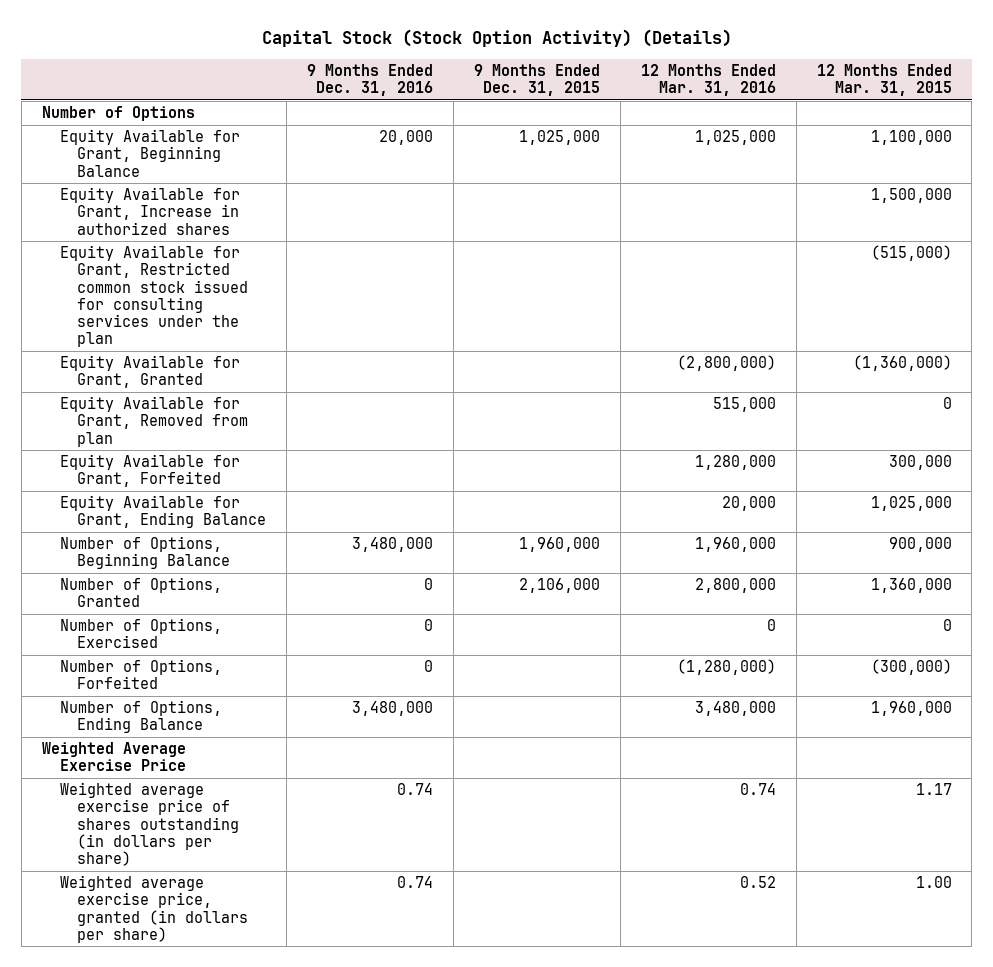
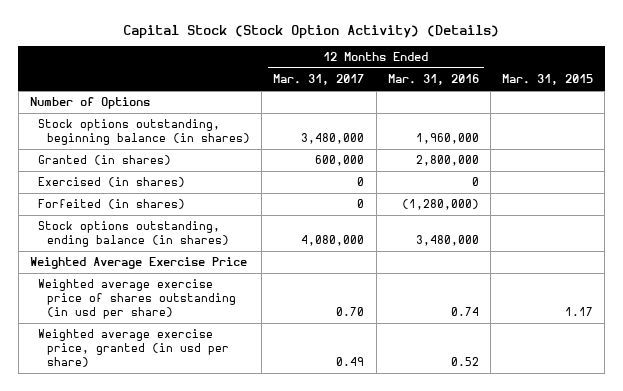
[307,64,434,97] 9 Months Ended Dec. 31, 2016 -> none
[473,64,600,97] 9 Months Ended Dec. 31, 2015 -> none
[816,64,952,97] 12 Months Ended Mar. 31, 2015 -> none
none -> [273,74,365,86] Mar. 31, 2017
none -> [501,74,593,86] Mar. 31, 2015
[59,129,240,177] Equity Available for Grant, Beginning Balance -> none
[59,187,240,235] Equity Available for Grant, Increase in authorized shares -> none
[59,245,249,347] Equity Available for Grant, Restricted common stock issued for consulting services under the plan -> none
[59,355,240,389] Equity Available for Grant, Granted -> none
[59,396,249,447] Equity Available for Grant, Removed from plan -> none
[59,454,240,488] Equity Available for Grant, Forfeited -> none
[59,495,267,529] Equity Available for Grant, Ending Balance -> none
[59,536,231,570] Number of Options, Beginning Balance -> [38,119,251,146] Stock options outstanding, beginning balance (in shares)
[59,577,222,608] Number of Options, Granted -> [38,155,172,166] Granted (in shares)
[59,618,222,649] Number of Options, Exercised -> [38,177,186,188] Exercised (in shares)
[59,659,222,690] Number of Options, Forfeited -> [38,199,186,210] Forfeited (in shares)
[59,700,222,734] Number of Options, Ending Balance -> [38,221,230,248] Stock options outstanding, ending balance (in shares)
[59,782,240,866] Weighted average exercise price of shares outstanding (in dollars per share) -> [38,279,237,320] Weighted average exercise price of shares outstanding (in usd per share)
[59,875,249,943] Weighted average exercise price, granted (in dollars per share) -> [38,329,230,368] Weighted average exercise price, granted (in usd per share)

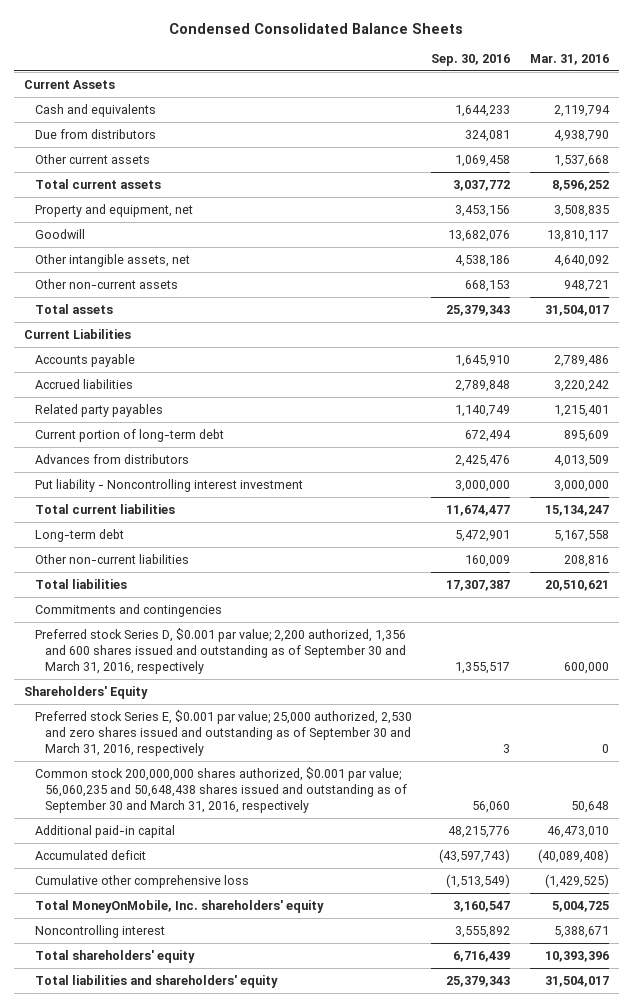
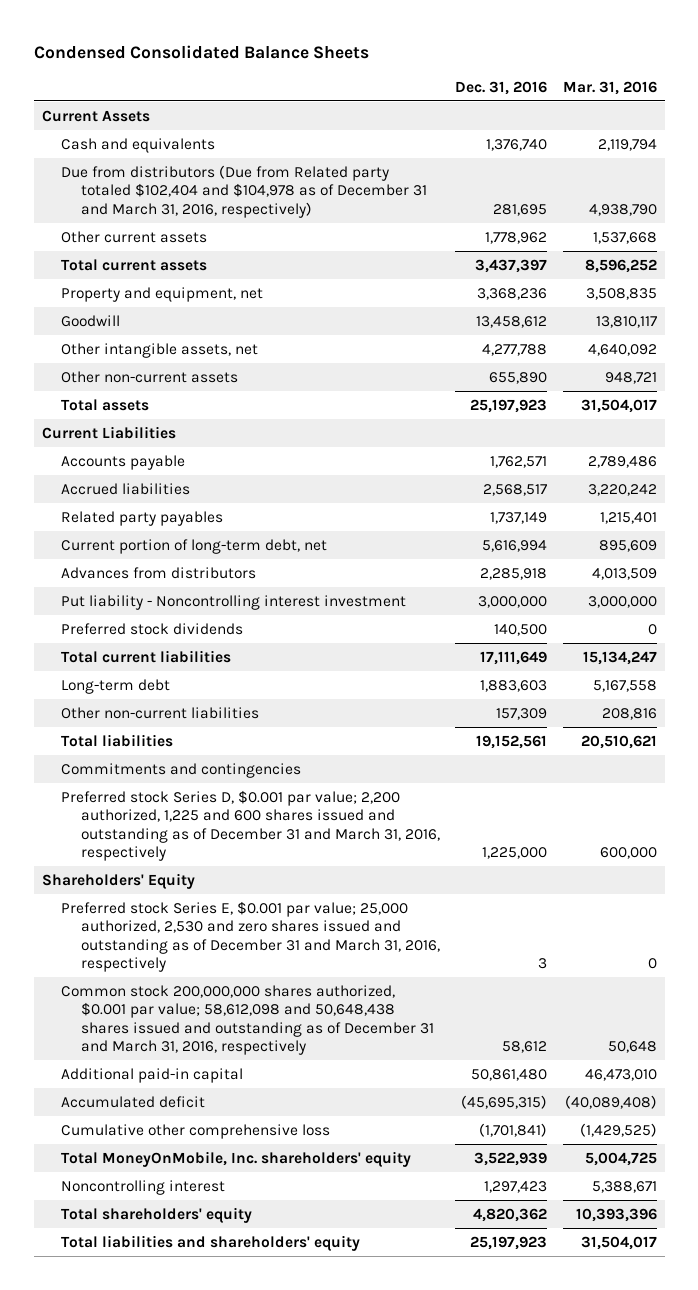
[431,54,511,67] Sep. 30, 2016 -> none
none -> [455,80,548,95] Dec. 31, 2016
[34,128,156,139] Due from distributors -> [61,164,427,218] Due from distributors (Due from Related party totaled $102,404 and $104,978 as of December 31 and March 31, 2016, respectively)
[34,428,224,442] Current portion of long-term debt -> [61,538,328,554] Current portion of long-term debt, net
none -> [61,622,244,635] Preferred stock dividends
[34,627,407,674] Preferred stock Series D, $0.001 par value; 2,200 authorized, 1,356 and 600 shares issued and outstanding as of September 30 and March 31, 2016, respectively -> [61,789,440,862] Preferred stock Series D, $0.001 par value; 2,200 authorized, 1,225 and 600 shares issued and outstanding as of December 31 and March 31, 2016, respectively
[34,709,412,756] Preferred stock Series E, $0.001 par value; 25,000 authorized, 2,530 and zero shares issued and outstanding as of September 30 and March 31, 2016, respectively -> [61,900,440,973] Preferred stock Series E, $0.001 par value; 25,000 authorized, 2,530 and zero shares issued and outstanding as of December 31 and March 31, 2016, respectively
[34,766,408,813] Common stock 200,000,000 shares authorized, $0.001 par value; 56,060,235 and 50,648,438 shares issued and outstanding as of September 30 and March 31, 2016, respectively -> [61,984,434,1056] Common stock 200,000,000 shares authorized, $0.001 par value; 58,612,098 and 50,648,438 shares issued and outstanding as of December 31 and March 31, 2016, respectively

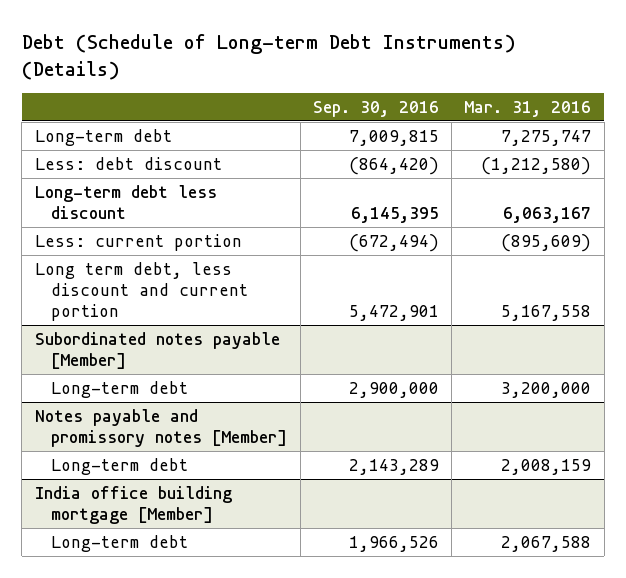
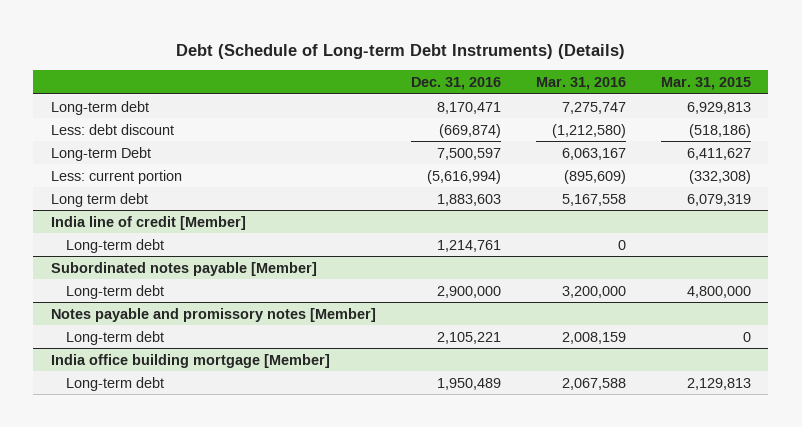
[312,101,439,118] Sep. 30, 2016 -> none
none -> [410,76,501,90] Dec. 31, 2016
none -> [660,76,751,90] Mar. 31, 2015
[34,184,217,219] Long-term debt less discount -> [50,146,151,161] Long-term Debt
[34,261,249,322] Long term debt, less discount and current portion -> [50,192,148,207] Long term debt
none -> [50,215,246,230] India line of credit [Member]
none -> [66,238,165,253] Long-term debt

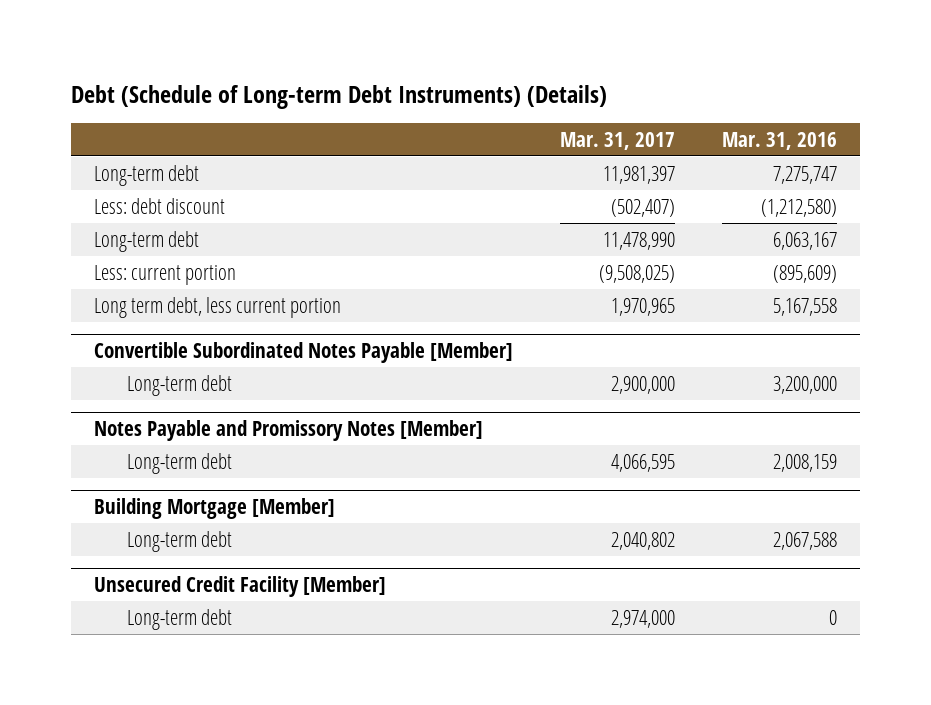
[410,76,501,90] Dec. 31, 2016 -> none
[660,76,751,90] Mar. 31, 2015 -> none
none -> [560,131,676,150] Mar. 31, 2017
[50,146,151,161] Long-term Debt -> [94,230,200,252] Long-term debt
[50,215,246,230] India line of credit [Member] -> none
[66,238,165,253] Long-term debt -> none
[50,192,148,207] Long term debt -> [94,296,342,318] Long term debt, less current portion
[50,261,317,276] Subordinated notes payable [Member] -> [94,341,514,363] Convertible Subordinated Notes Payable [Member]
[50,307,376,322] Notes payable and promissory notes [Member] -> [94,419,484,441] Notes Payable and Promissory Notes [Member]
[50,353,330,368] India office building mortgage [Member] -> [94,497,336,519] Building Mortgage [Member]
none -> [94,575,387,597] Unsecured Credit Facility [Member]
none -> [126,608,232,630] Long-term debt

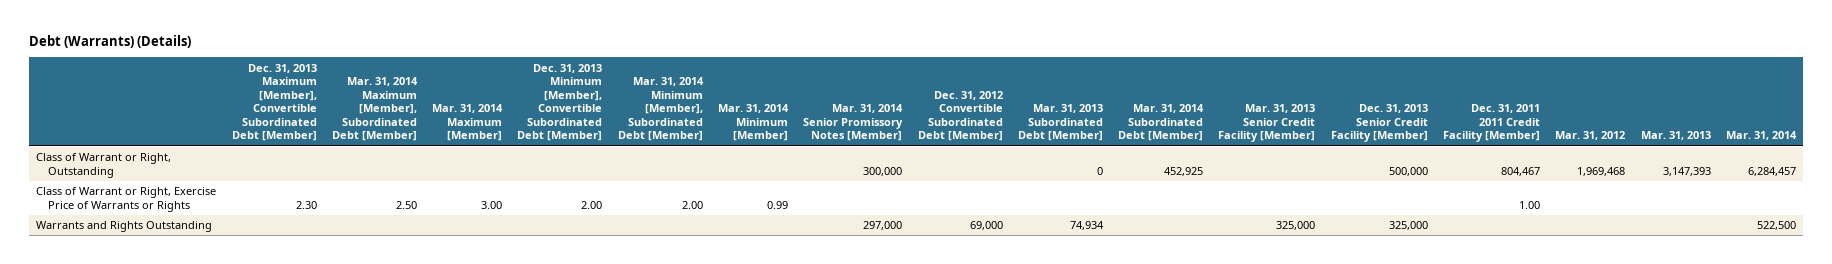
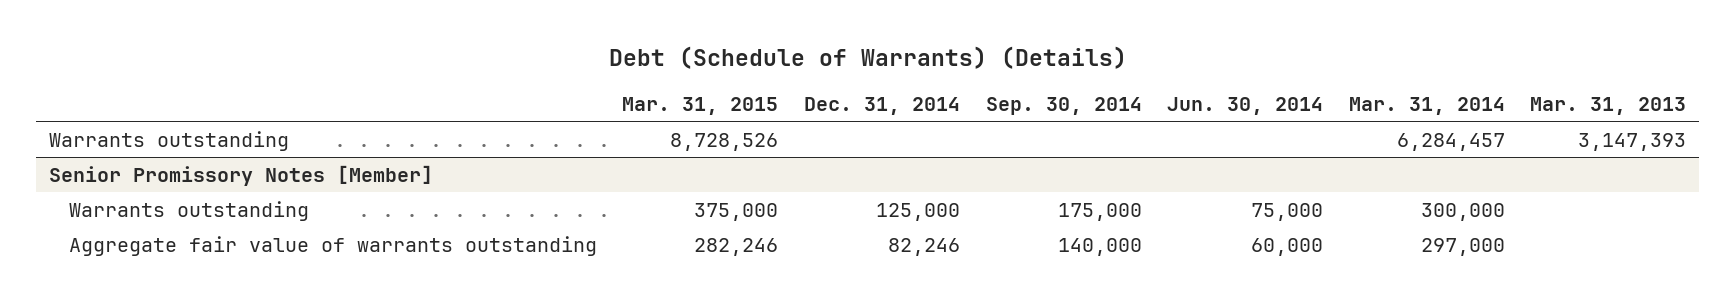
[28,35,191,49] Debt (Warrants) (Details) -> [608,46,1127,70] Debt (Schedule of Warrants) (Details)
[231,63,317,142] Dec. 31, 2013 Maximum [Member], Convertible Subordinated Debt [Member] -> none
[331,77,418,142] Mar. 31, 2014 Maximum [Member], Subordinated Debt [Member] -> none
[432,104,504,142] Mar. 31, 2014 Maximum [Member] -> none
[517,63,603,142] Dec. 31, 2013 Minimum [Member], Convertible Subordinated Debt [Member] -> none
[617,77,704,142] Mar. 31, 2014 Minimum [Member], Subordinated Debt [Member] -> none
[718,104,790,142] Mar. 31, 2014 Minimum [Member] -> none
[803,104,904,142] Mar. 31, 2014 Senior Promissory Notes [Member] -> none
[917,90,1003,142] Dec. 31, 2012 Convertible Subordinated Debt [Member] -> none
[1017,104,1103,142] Mar. 31, 2013 Subordinated Debt [Member] -> none
[1118,104,1205,142] Mar. 31, 2014 Subordinated Debt [Member] -> none
[1218,104,1316,143] Mar. 31, 2013 Senior Credit Facility [Member] -> none
[1330,104,1428,143] Dec. 31, 2013 Senior Credit Facility [Member] -> none
[1442,104,1540,143] Dec. 31, 2011 2011 Credit Facility [Member] -> none
[1555,131,1626,141] Mar. 31, 2012 -> none
none -> [622,96,779,115] Mar. 31, 2015
none -> [803,96,960,115] Dec. 31, 2014
none -> [985,96,1142,115] Sep. 30, 2014
none -> [1167,96,1324,115] Jun. 30, 2014
[36,187,217,212] Class of Warrant or Right, Exercise Price of Warrants or Rights -> none
[36,153,172,178] Class of Warrant or Right, Outstanding -> [48,130,289,151] Warrants outstanding
none -> [48,164,433,186] Senior Promissory Notes [Member]
none -> [68,200,309,221] Warrants outstanding
[36,221,213,233] Warrants and Rights Outstanding -> [68,235,597,256] Aggregate fair value of warrants outstanding
[1756,221,1796,231] 522,500 -> [1420,237,1505,256] 297,000

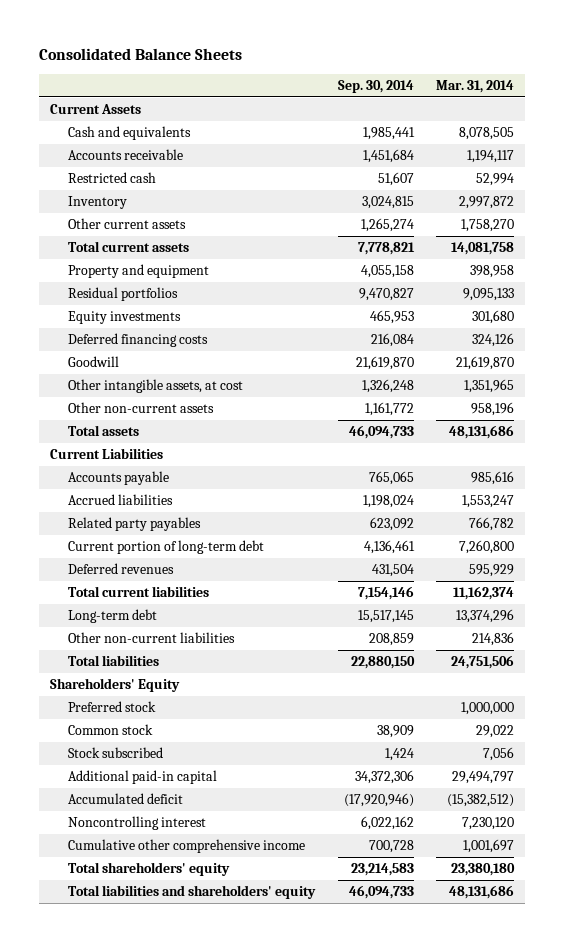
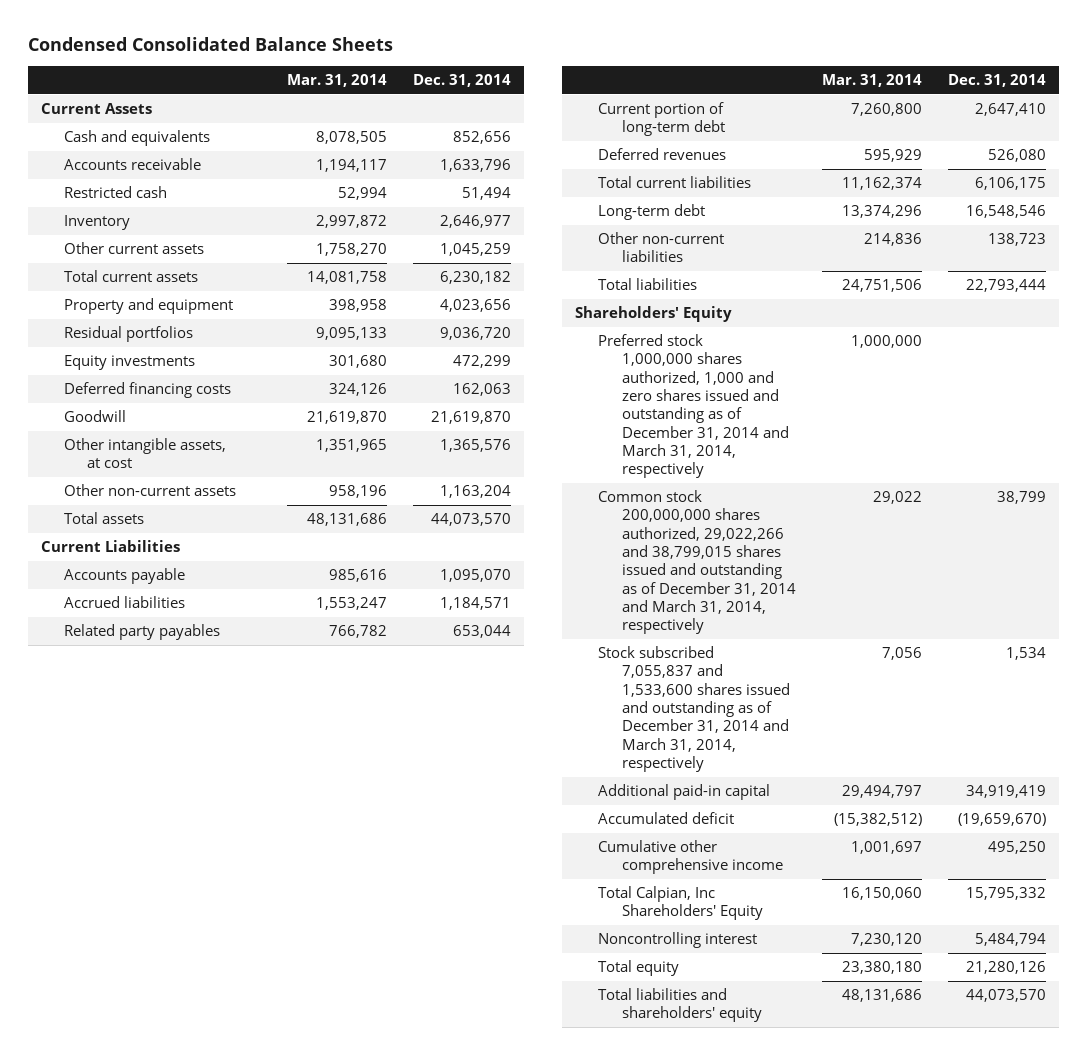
[38,48,242,61] Consolidated Balance Sheets -> [27,36,393,51] Condensed Consolidated Balance Sheets
[337,80,414,94] Sep. 30, 2014 -> none
none -> [413,74,512,88] Dec. 31, 2014
[68,701,157,713] Preferred stock -> [598,334,789,479] Preferred stock 1,000,000 shares authorized, 1,000 and zero shares issued and outstanding as of December 31, 2014 and March 31, 2014, respectively
[68,724,154,736] Common stock -> [598,490,796,635] Common stock 200,000,000 shares authorized, 29,022,266 and 38,799,015 shares issued and outstanding as of December 31, 2014 and March 31, 2014, respectively
[68,747,164,759] Stock subscribed -> [598,646,790,773] Stock subscribed 7,055,837 and 1,533,600 shares issued and outstanding as of December 31, 2014 and March 31, 2014, respectively
[68,862,231,877] Total shareholders' equity -> [598,886,763,921] Total Calpian, Inc Shareholders' Equity
[450,863,515,877] 23,380,180 -> [841,887,922,901] 16,150,060
[68,816,207,831] Noncontrolling interest -> [598,932,758,949] Noncontrolling interest
none -> [598,960,680,977] Total equity

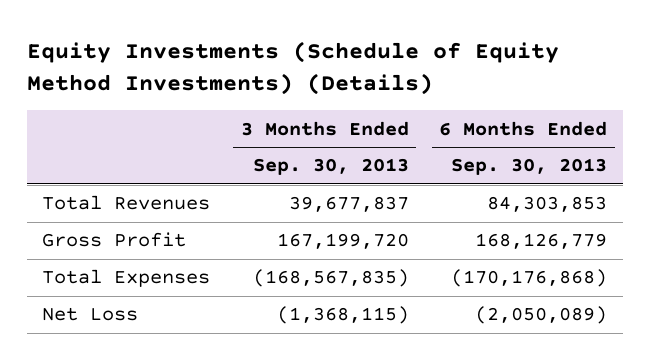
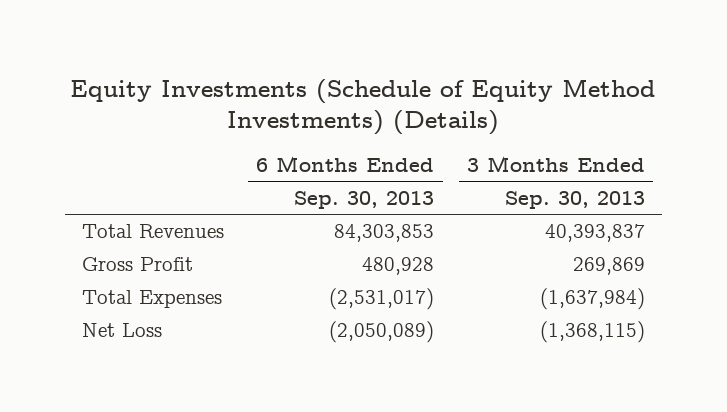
[288,196,409,213] 39,677,837 -> [545,224,646,243] 40,393,837
[276,233,409,250] 167,199,720 -> [573,257,646,276] 269,869
[475,233,608,250] 168,126,779 -> [362,257,435,276] 480,928
[252,269,409,288] (168,567,835) -> [540,288,646,311] (1,637,984)
[451,269,608,288] (170,176,868) -> [329,288,435,311] (2,531,017)

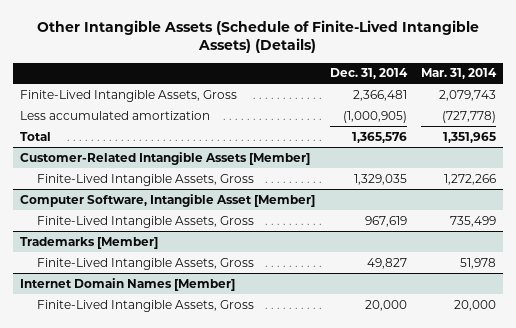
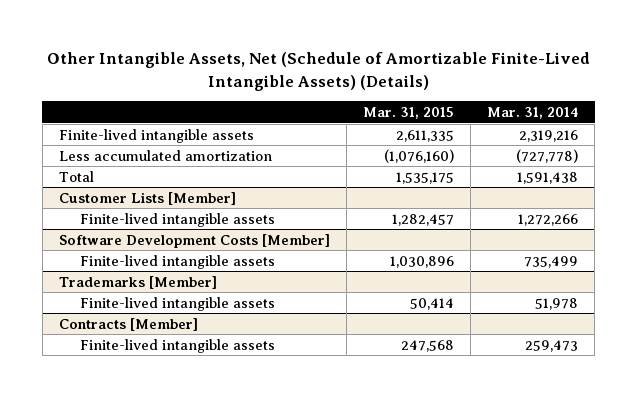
[37,19,480,54] Other Intangible Assets (Schedule of Finite-Lived Intangible Assets) (Details) -> [46,52,590,91] Other Intangible Assets, Net (Schedule of Amortizable Finite-Lived Intangible Assets) (Details)
[329,68,408,80] Dec. 31, 2014 -> none
none -> [363,106,455,119] Mar. 31, 2015
[20,89,238,102] Finite-Lived Intangible Assets, Gross -> [58,128,254,143] Finite-lived intangible assets
[439,89,497,101] 2,079,743 -> [519,129,579,142] 2,319,216
[443,131,497,143] 1,351,965 -> [517,171,579,184] 1,591,438
[20,151,311,165] Customer-Related Intangible Assets [Member] -> [58,191,236,205] Customer Lists [Member]
[37,173,255,186] Finite-Lived Intangible Assets, Gross -> [79,212,275,227] Finite-lived intangible assets
[20,193,316,207] Computer Software, Intangible Asset [Member] -> [58,233,330,248] Software Development Costs [Member]
[37,215,255,228] Finite-Lived Intangible Assets, Gross -> [79,254,275,269] Finite-lived intangible assets
[20,277,236,291] Internet Domain Names [Member] -> none
[37,257,255,270] Finite-Lived Intangible Assets, Gross -> [79,296,275,311] Finite-lived intangible assets
none -> [58,317,198,331] Contracts [Member]
[37,299,255,312] Finite-Lived Intangible Assets, Gross -> [79,338,275,353] Finite-lived intangible assets
[454,299,497,311] 20,000 -> [525,339,579,352] 259,473

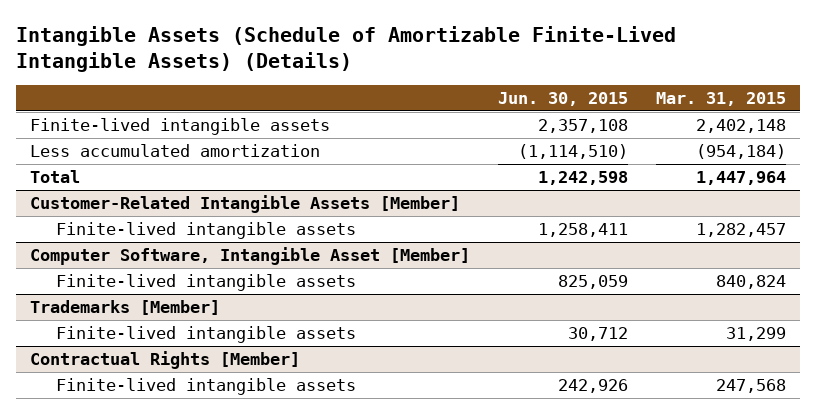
[46,52,590,91] Other Intangible Assets, Net (Schedule of Amortizable Finite-Lived Intangible Assets) (Details) -> [15,25,676,72] Intangible Assets (Schedule of Amortizable Finite-Lived Intangible Assets) (Details)
[487,106,579,119] Mar. 31, 2014 -> none
none -> [497,91,628,106] Jun. 30, 2015
[396,129,455,142] 2,611,335 -> [695,119,786,134] 2,402,148
[384,148,455,163] (1,076,160) -> [695,144,786,160] (954,184)
[396,171,455,184] 1,535,175 -> [695,171,786,186] 1,447,964
[58,191,236,205] Customer Lists [Member] -> [29,195,460,214] Customer-Related Intangible Assets [Member]
[58,233,330,248] Software Development Costs [Member] -> [29,247,470,266] Computer Software, Intangible Asset [Member]
[390,255,455,268] 1,030,896 -> [715,275,786,290] 840,824
[410,297,455,310] 50,414 -> [725,327,786,342] 31,299
[58,317,198,331] Contracts [Member] -> [29,351,300,370] Contractual Rights [Member]

